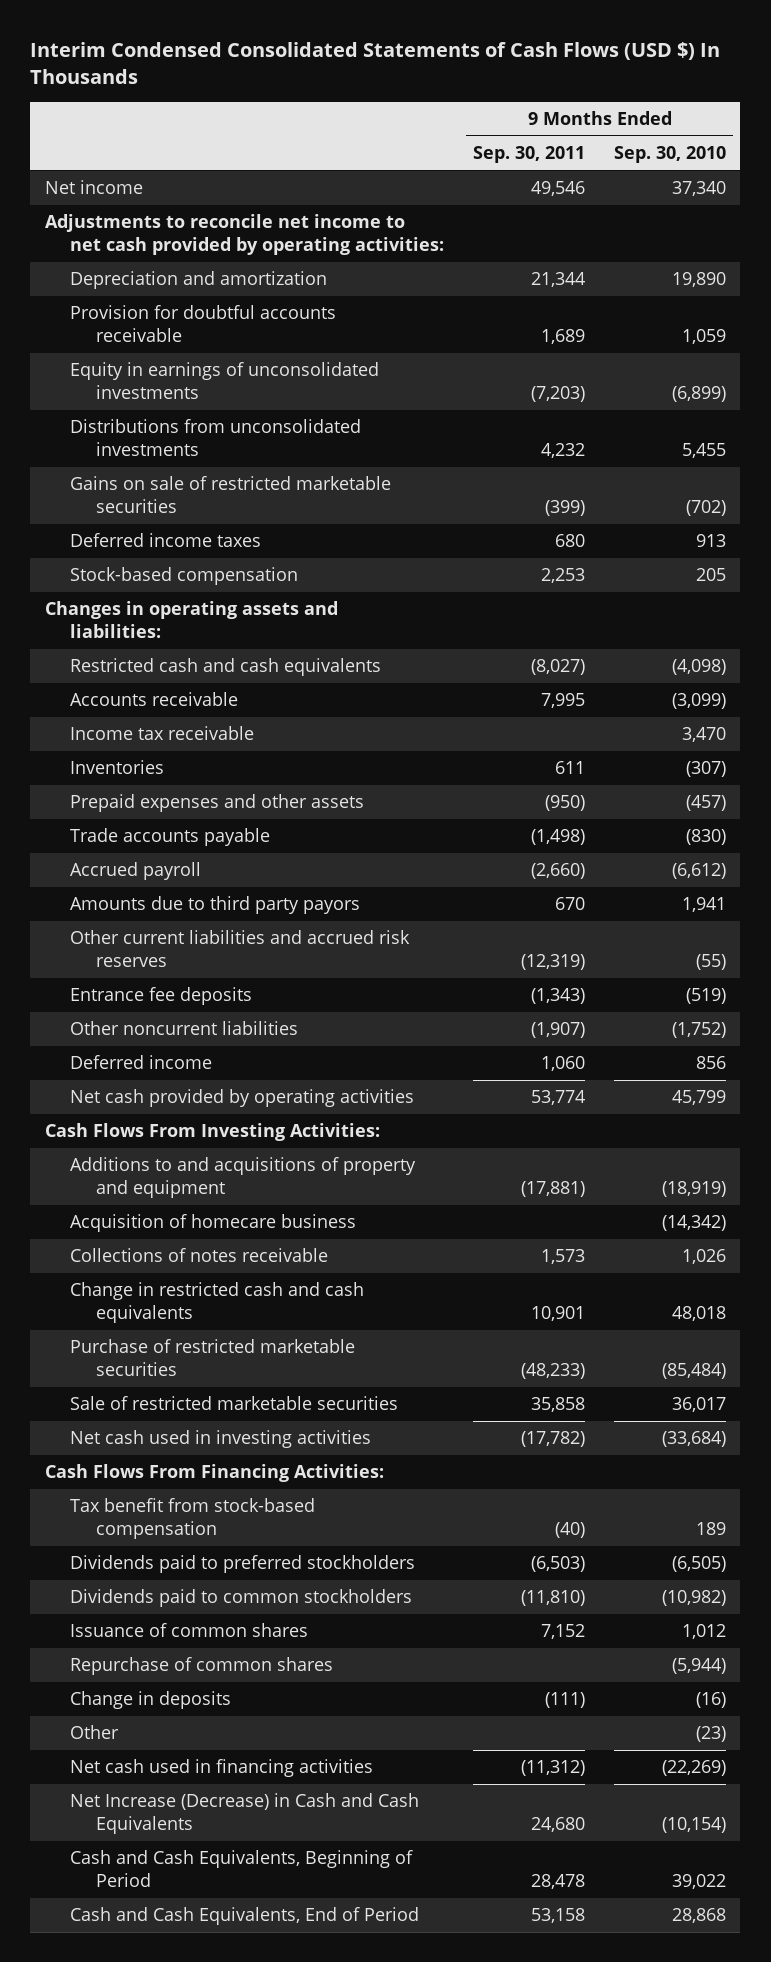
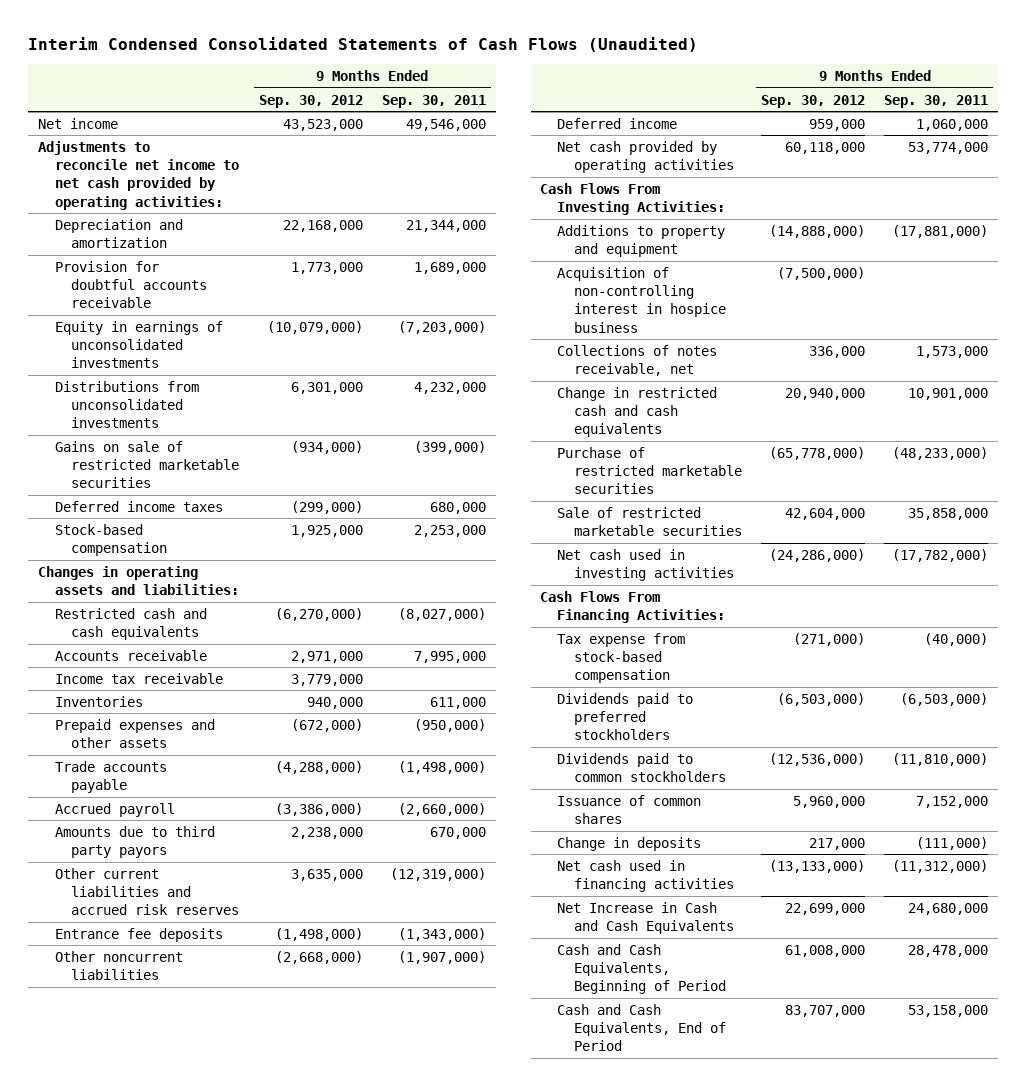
[30,42,721,85] Interim Condensed Consolidated Statements of Cash Flows (USD $) In Thousands -> [28,37,699,53] Interim Condensed Consolidated Statements of Cash Flows (Unaudited)
[614,146,727,164] Sep. 30, 2010 -> none
none -> [258,94,363,108] Sep. 30, 2012
[531,181,586,197] 49,546 -> [405,118,486,131] 49,546,000
[531,272,586,288] 21,344 -> [405,219,486,232] 21,344,000
[541,328,586,344] 1,689 -> [413,261,486,274] 1,689,000
[531,385,586,402] (7,203) -> [397,320,486,334] (7,203,000)
[541,442,586,458] 4,232 -> [413,381,486,394] 4,232,000
[545,499,586,516] (399) -> [413,440,486,454] (399,000)
[555,534,586,548] 680 -> [429,501,486,514] 680,000
[541,568,586,584] 2,253 -> [413,524,486,537] 2,253,000
[531,659,586,676] (8,027) -> [397,607,486,621] (8,027,000)
[541,693,586,709] 7,995 -> [413,650,486,663] 7,995,000
[555,761,586,775] 611 -> [429,696,486,709] 611,000
[545,795,586,812] (950) -> [413,718,486,732] (950,000)
[531,829,586,846] (1,498) -> [397,760,486,774] (1,498,000)
[531,863,586,880] (2,660) -> [397,802,486,816] (2,660,000)
[555,897,586,911] 670 -> [429,826,486,839] 670,000
[521,953,586,970] (12,319) -> [389,867,486,881] (12,319,000)
[531,988,586,1005] (1,343) -> [397,927,486,941] (1,343,000)
[531,1022,586,1039] (1,907) -> [397,950,486,964] (1,907,000)
[541,1056,586,1072] 1,060 -> [916,118,989,131] 1,060,000
[531,1090,586,1106] 53,774 -> [908,141,989,154] 53,774,000
[70,1214,357,1233] Acquisition of homecare business -> none
[70,1157,417,1198] Additions to and acquisitions of property and equipment -> [557,224,726,258] Additions to property and equipment
[521,1180,586,1197] (17,881) -> [892,224,989,238] (17,881,000)
none -> [557,266,726,333] Acquisition of non-controlling interest in hospice business
[70,1248,329,1263] Collections of notes receivable -> [557,344,718,377] Collections of notes receivable, net
[541,1249,586,1265] 1,573 -> [916,345,989,358] 1,573,000
[531,1305,586,1321] 10,901 -> [908,387,989,400] 10,901,000
[521,1362,586,1379] (48,233) -> [892,446,989,460] (48,233,000)
[531,1397,586,1413] 35,858 -> [908,507,989,520] 35,858,000
[521,1431,586,1448] (17,782) -> [892,548,989,562] (17,782,000)
[70,1657,334,1676] Repurchase of common shares -> none
[70,1725,120,1740] Other -> none
[70,1498,316,1539] Tax benefit from stock-based compensation -> [557,632,686,684] Tax expense from stock-based compensation
[555,1521,586,1538] (40) -> [924,632,989,646] (40,000)
[531,1556,586,1573] (6,503) -> [900,692,989,706] (6,503,000)
[521,1590,586,1607] (11,810) -> [892,752,989,766] (11,810,000)
[541,1624,586,1640] 7,152 -> [916,795,989,808] 7,152,000
[545,1692,586,1709] (111) -> [916,836,989,850] (111,000)
[521,1760,586,1777] (11,312) -> [892,859,989,873] (11,312,000)
[70,1793,420,1834] Net Increase (Decrease) in Cash and Cash Equivalents -> [557,901,734,935] Net Increase in Cash and Cash Equivalents
[531,1816,586,1832] 24,680 -> [908,902,989,915] 24,680,000
[531,1873,586,1889] 28,478 -> [908,944,989,957] 28,478,000
[531,1908,586,1924] 53,158 -> [908,1004,989,1017] 53,158,000

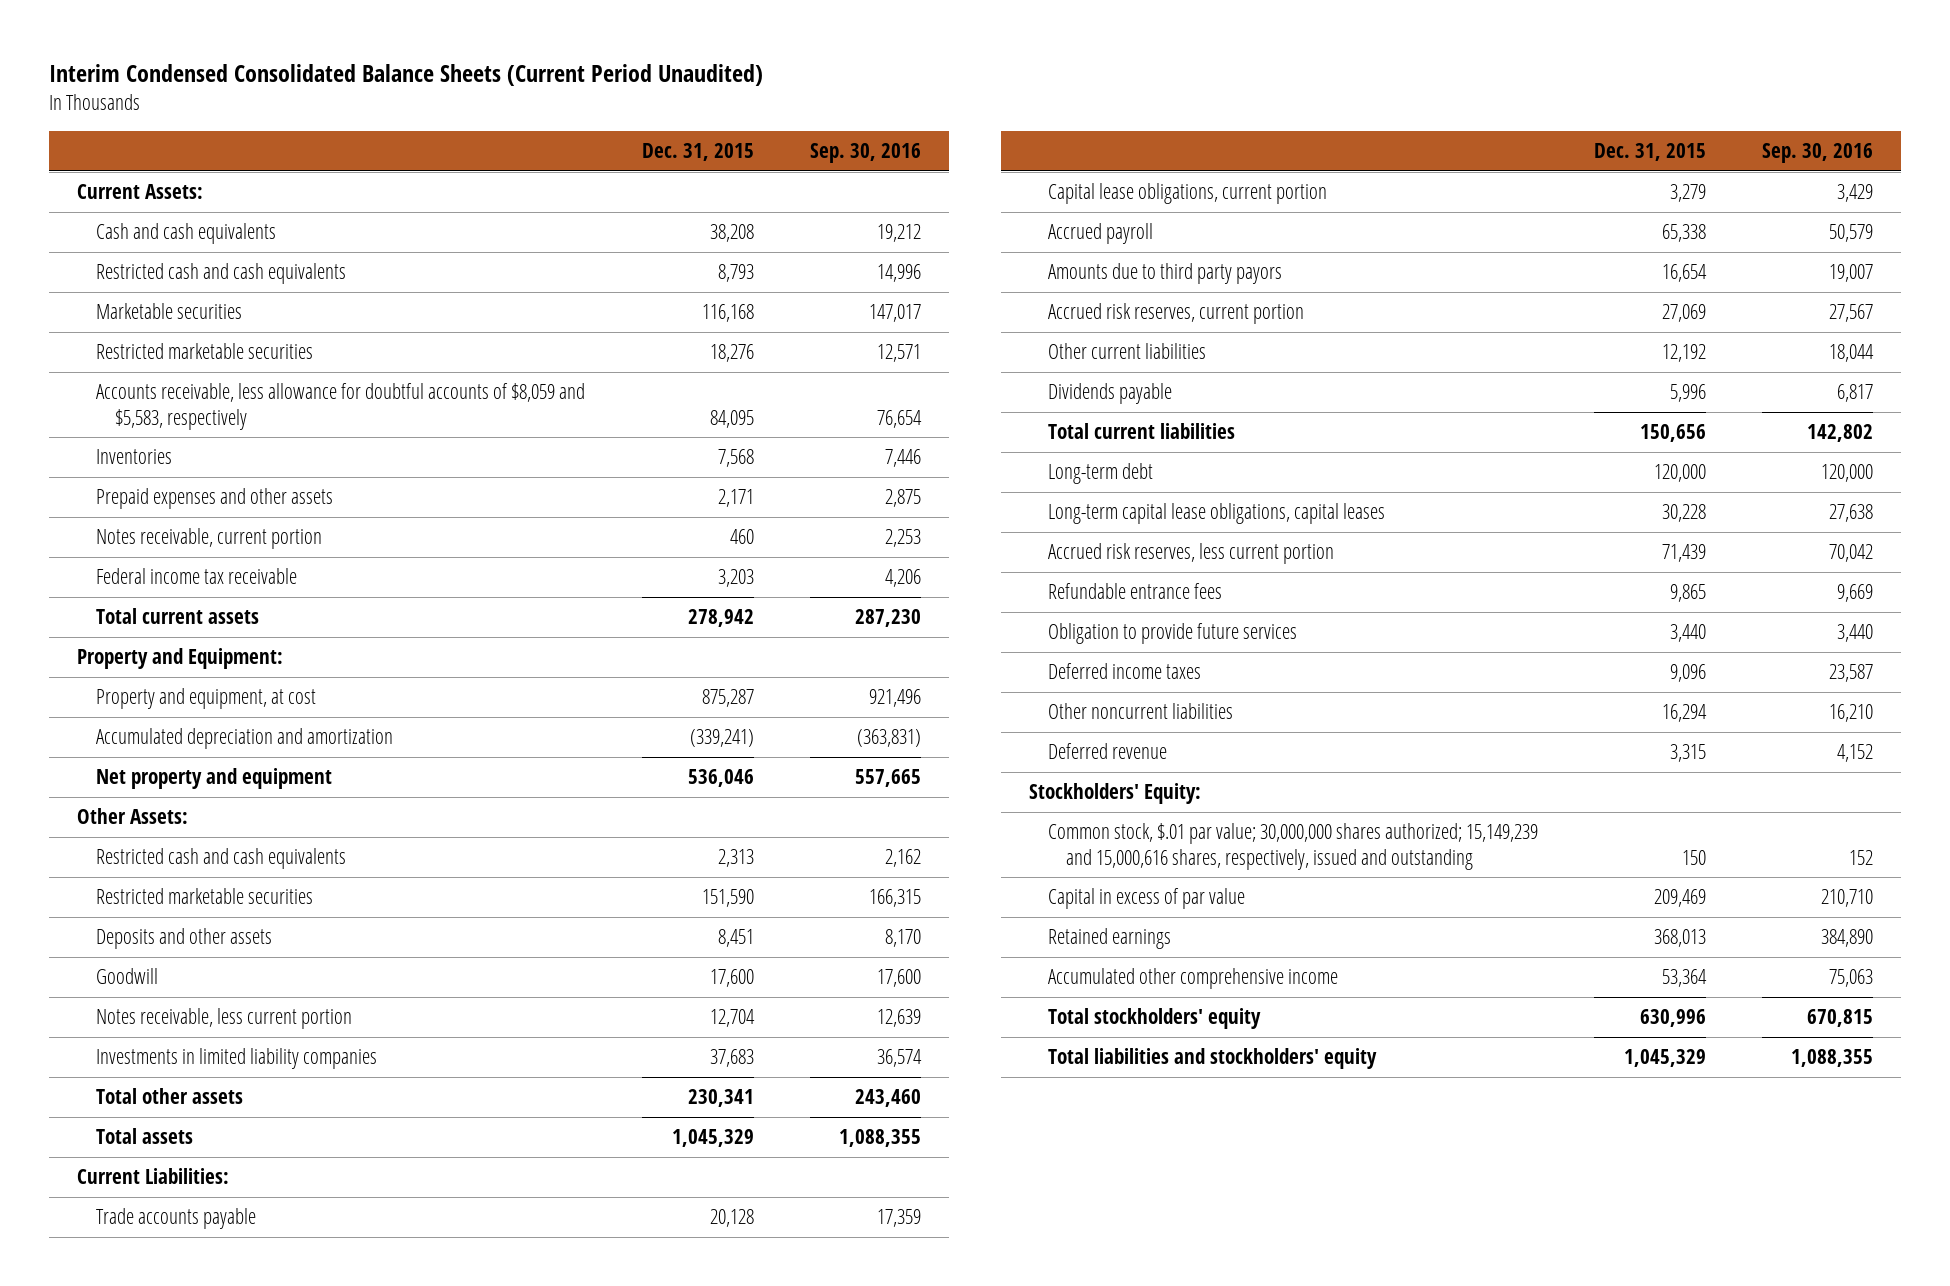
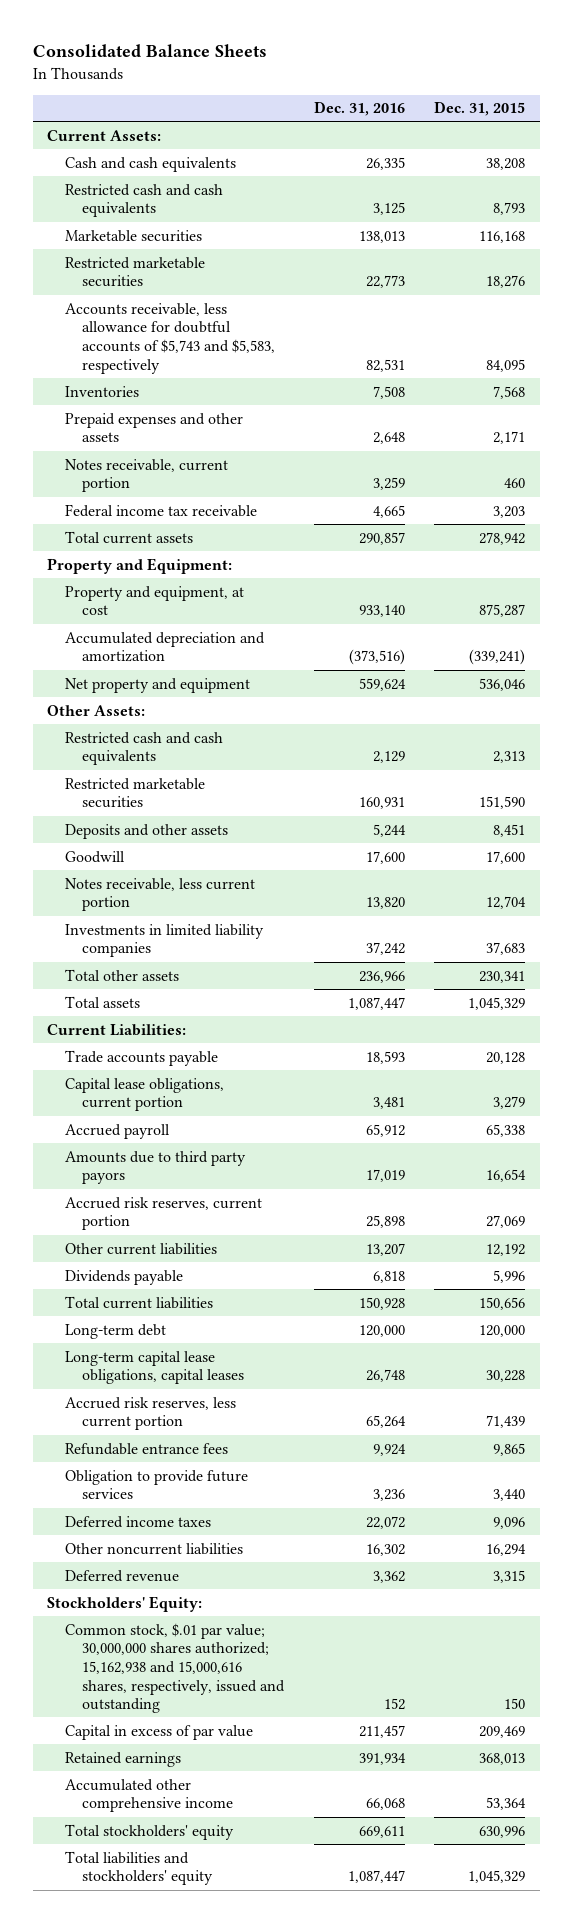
[49,63,764,86] Interim Condensed Consolidated Balance Sheets (Current Period Unaudited) -> [32,44,267,58] Consolidated Balance Sheets
[810,142,922,163] Sep. 30, 2016 -> none
none -> [313,101,405,117] Dec. 31, 2016
[95,383,585,430] Accounts receivable, less allowance for doubtful accounts of $8,059 and $5,583, respectively -> [64,302,276,374] Accounts receivable, less allowance for doubtful accounts of $5,743 and $5,583, respectively
[1047,823,1538,870] Common stock, $.01 par value; 30,000,000 shares authorized; 15,149,239 and 15,000,616 shares, respectively, issued and outstanding -> [64,1622,286,1714] Common stock, $.01 par value; 30,000,000 shares authorized; 15,162,938 and 15,000,616 shares, respectively, issued and outstanding

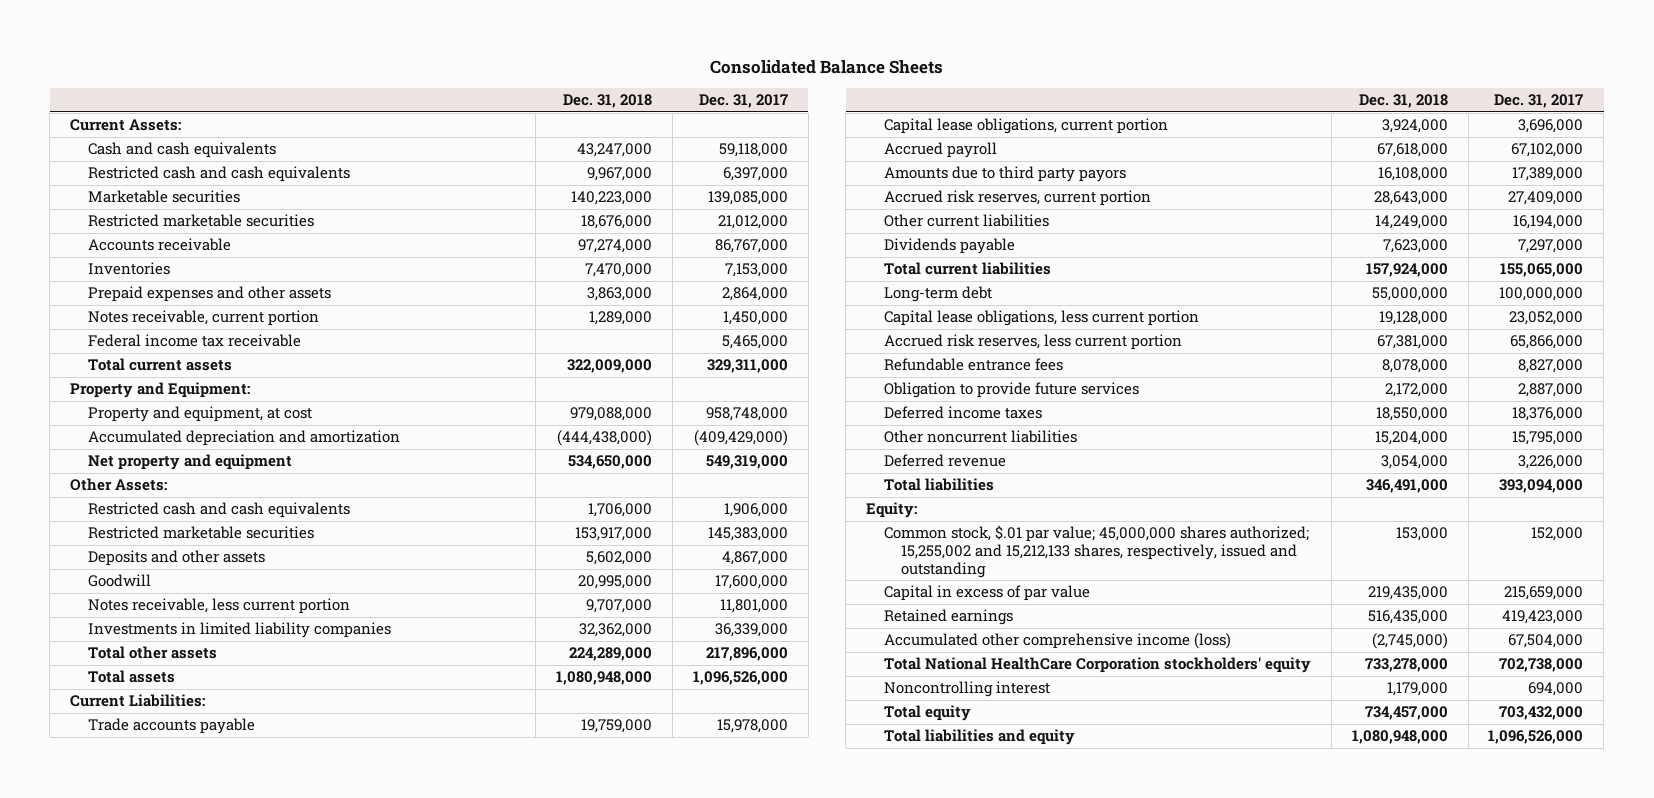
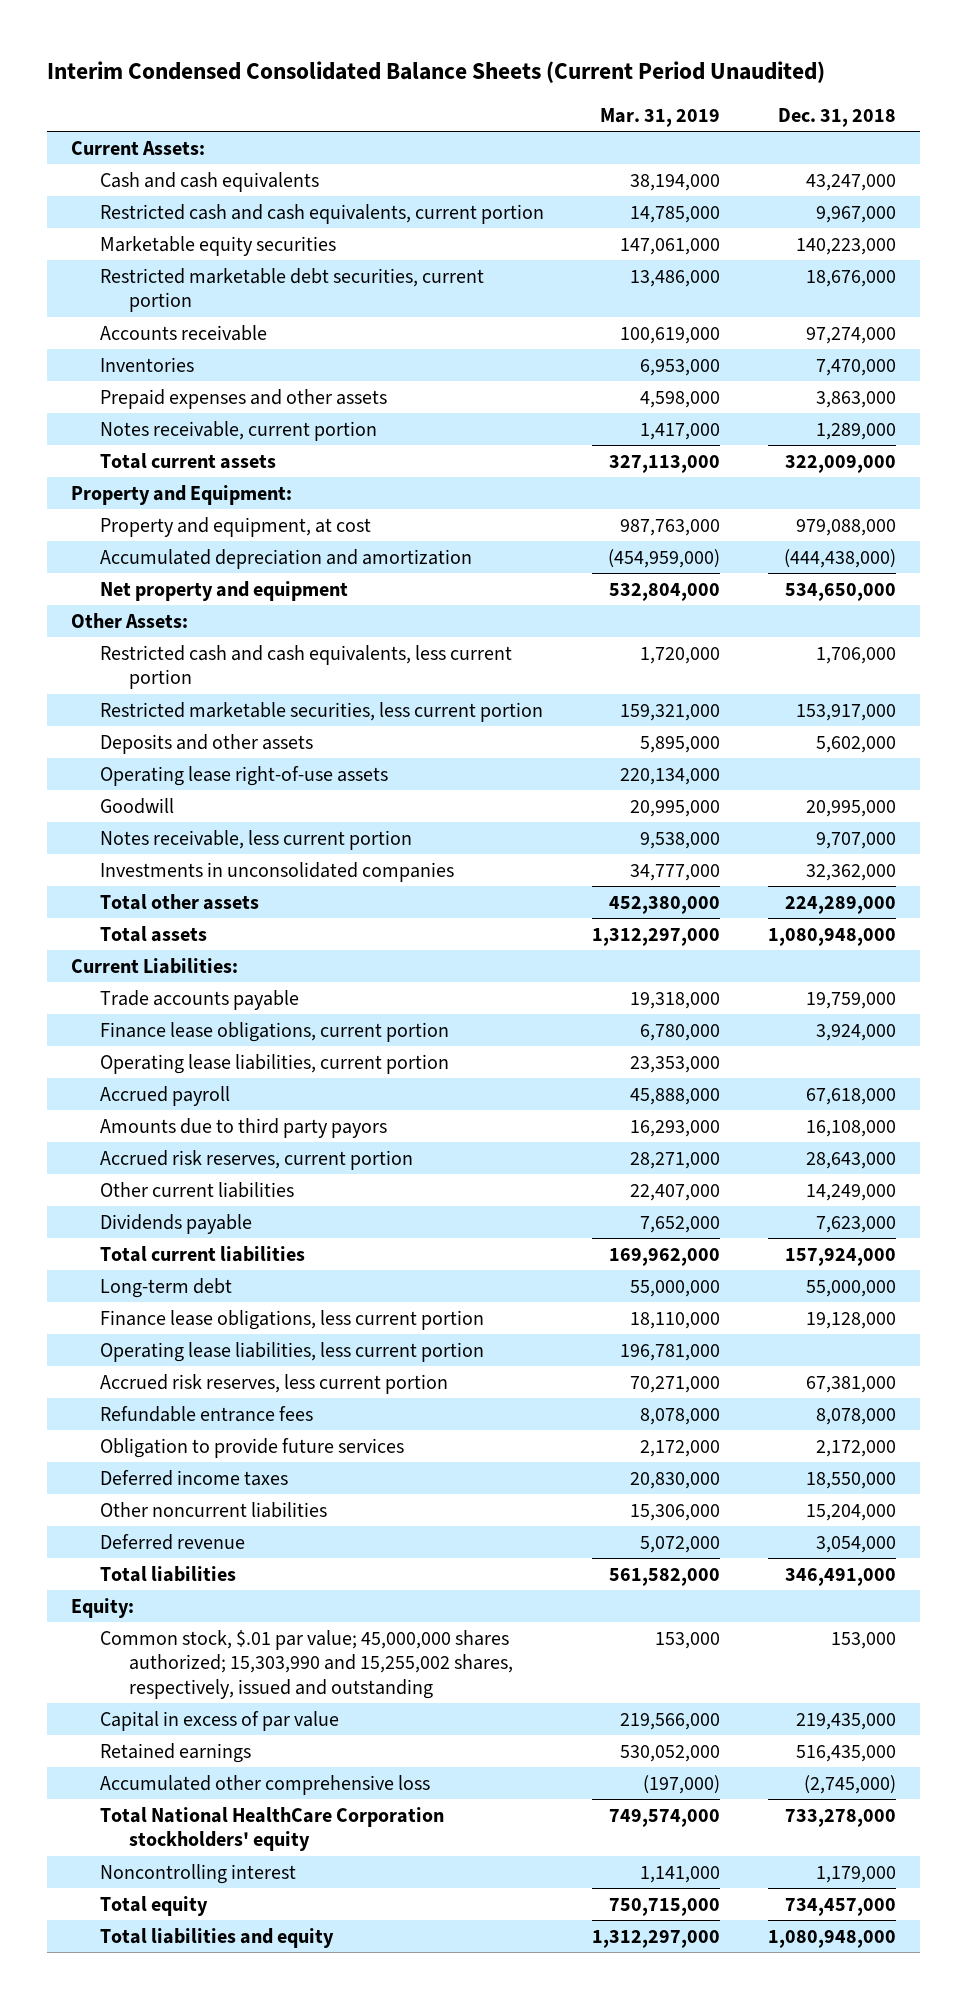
[709,60,943,75] Consolidated Balance Sheets -> [47,60,826,83] Interim Condensed Consolidated Balance Sheets (Current Period Unaudited)
[698,94,788,109] Dec. 31, 2017 -> none
none -> [599,107,720,127] Mar. 31, 2019
[87,166,350,183] Restricted cash and cash equivalents -> [100,203,545,224] Restricted cash and cash equivalents, current portion
[87,190,240,204] Marketable securities -> [100,235,337,256] Marketable equity securities
[87,214,314,228] Restricted marketable securities -> [100,267,485,313] Restricted marketable debt securities, current portion
[87,334,301,348] Federal income tax receivable -> none
[87,502,350,519] Restricted cash and cash equivalents -> [100,644,513,690] Restricted cash and cash equivalents, less current portion
[87,526,314,540] Restricted marketable securities -> [100,701,544,722] Restricted marketable securities, less current portion
none -> [100,765,389,786] Operating lease right-of-use assets
[87,622,391,639] Investments in limited liability companies -> [100,861,455,882] Investments in unconsolidated companies
[883,118,1168,135] Capital lease obligations, current portion -> [100,1021,450,1042] Finance lease obligations, current portion
none -> [100,1053,450,1074] Operating lease liabilities, current portion
[883,310,1199,327] Capital lease obligations, less current portion -> [100,1309,485,1330] Finance lease obligations, less current portion
none -> [100,1341,485,1362] Operating lease liabilities, less current portion
[883,525,1309,579] Common stock, $.01 par value; 45,000,000 shares authorized; 15,255,002 and 15,212,133 shares, respectively, issued and outstanding -> [100,1629,513,1699] Common stock, $.01 par value; 45,000,000 shares authorized; 15,303,990 and 15,255,002 shares, respectively, issued and outstanding
[883,633,1231,650] Accumulated other comprehensive income (loss) -> [100,1774,431,1795] Accumulated other comprehensive loss

